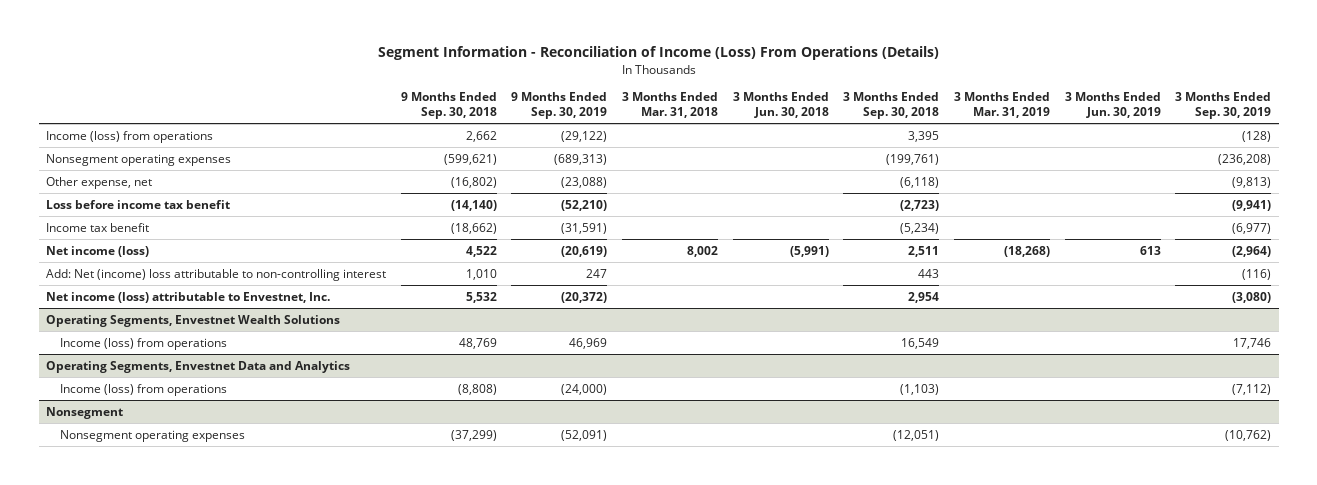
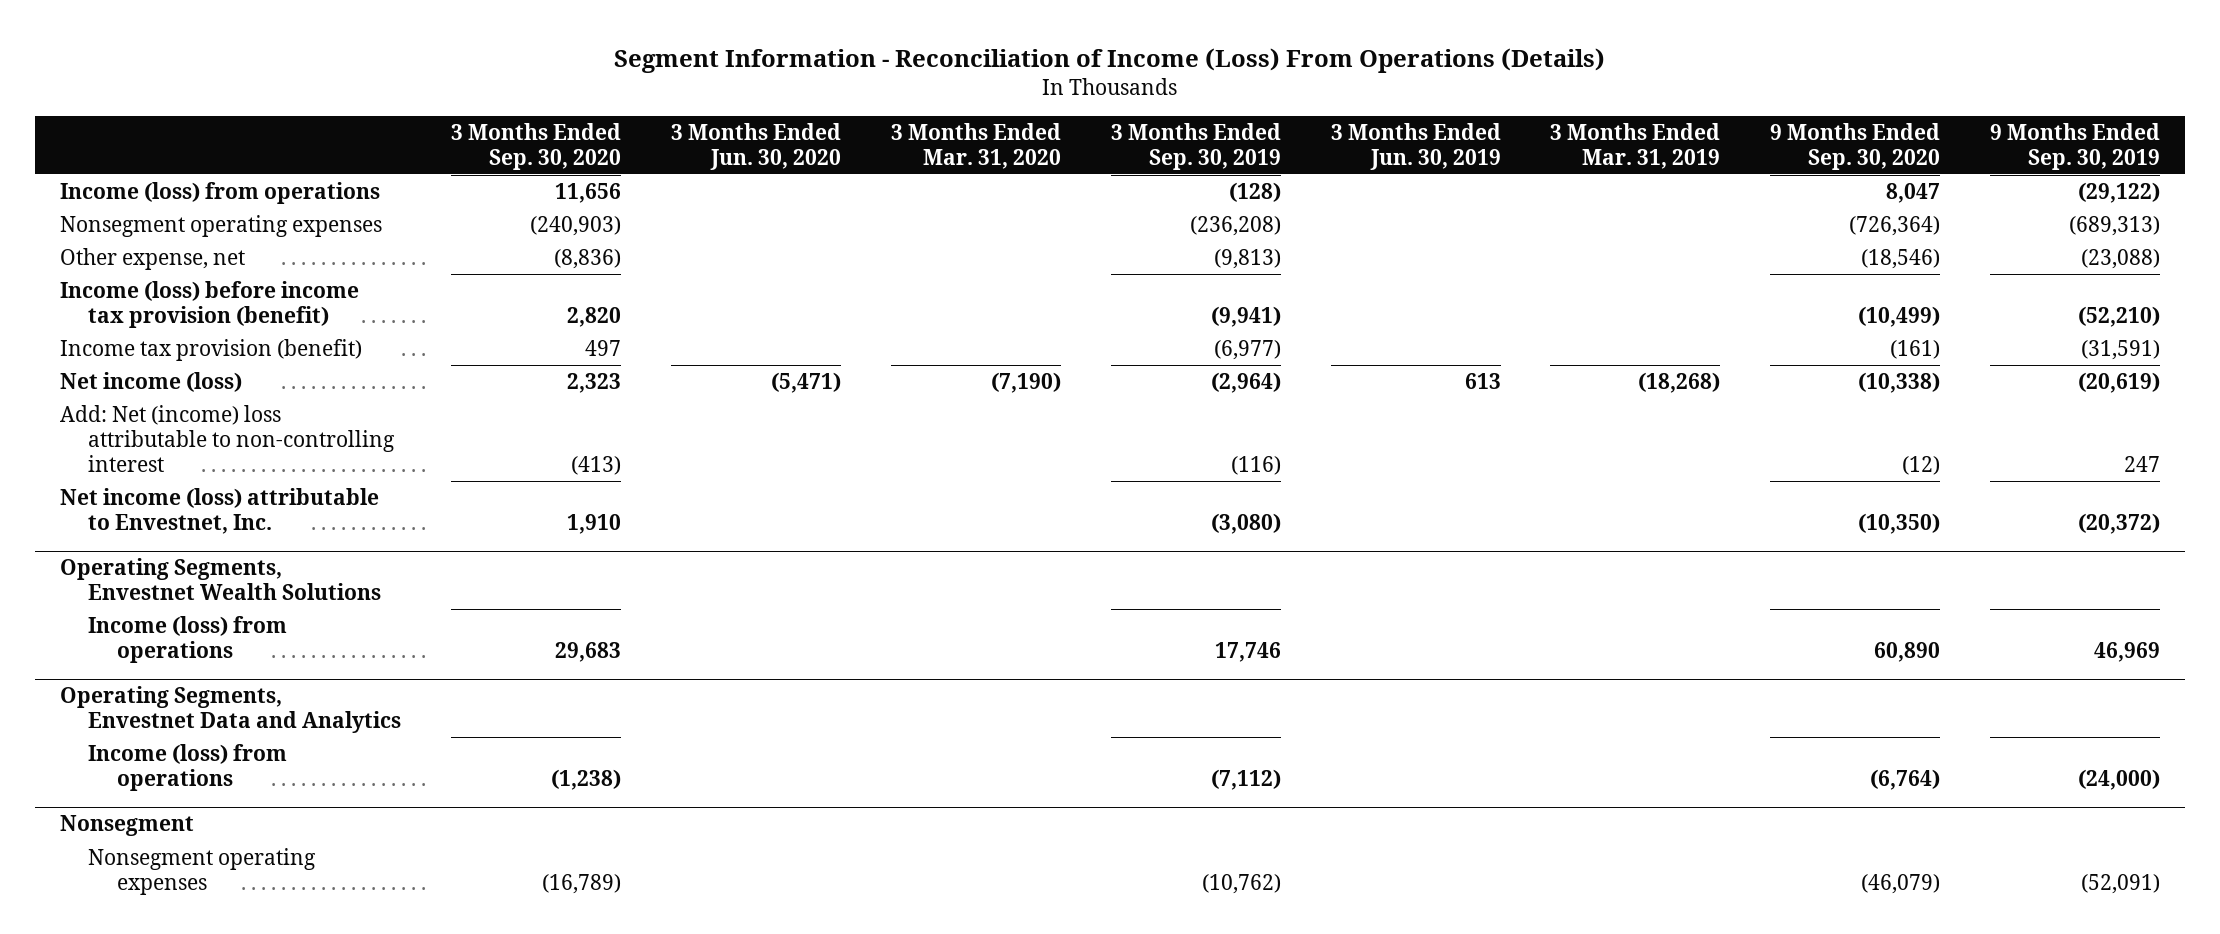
[400,92,497,120] 9 Months Ended Sep. 30, 2018 -> none
[622,92,719,119] 3 Months Ended Mar. 31, 2018 -> none
[732,92,829,119] 3 Months Ended Jun. 30, 2018 -> none
[843,92,940,120] 3 Months Ended Sep. 30, 2018 -> none
none -> [451,122,622,170] 3 Months Ended Sep. 30, 2020
none -> [671,122,842,170] 3 Months Ended Jun. 30, 2020
none -> [890,122,1061,169] 3 Months Ended Mar. 31, 2020
none -> [1770,122,1941,170] 9 Months Ended Sep. 30, 2020
[46,199,231,209] Loss before income tax benefit -> [59,281,359,328] Income (loss) before income tax provision (benefit)
[46,222,150,232] Income tax benefit -> [59,339,362,362] Income tax provision (benefit)

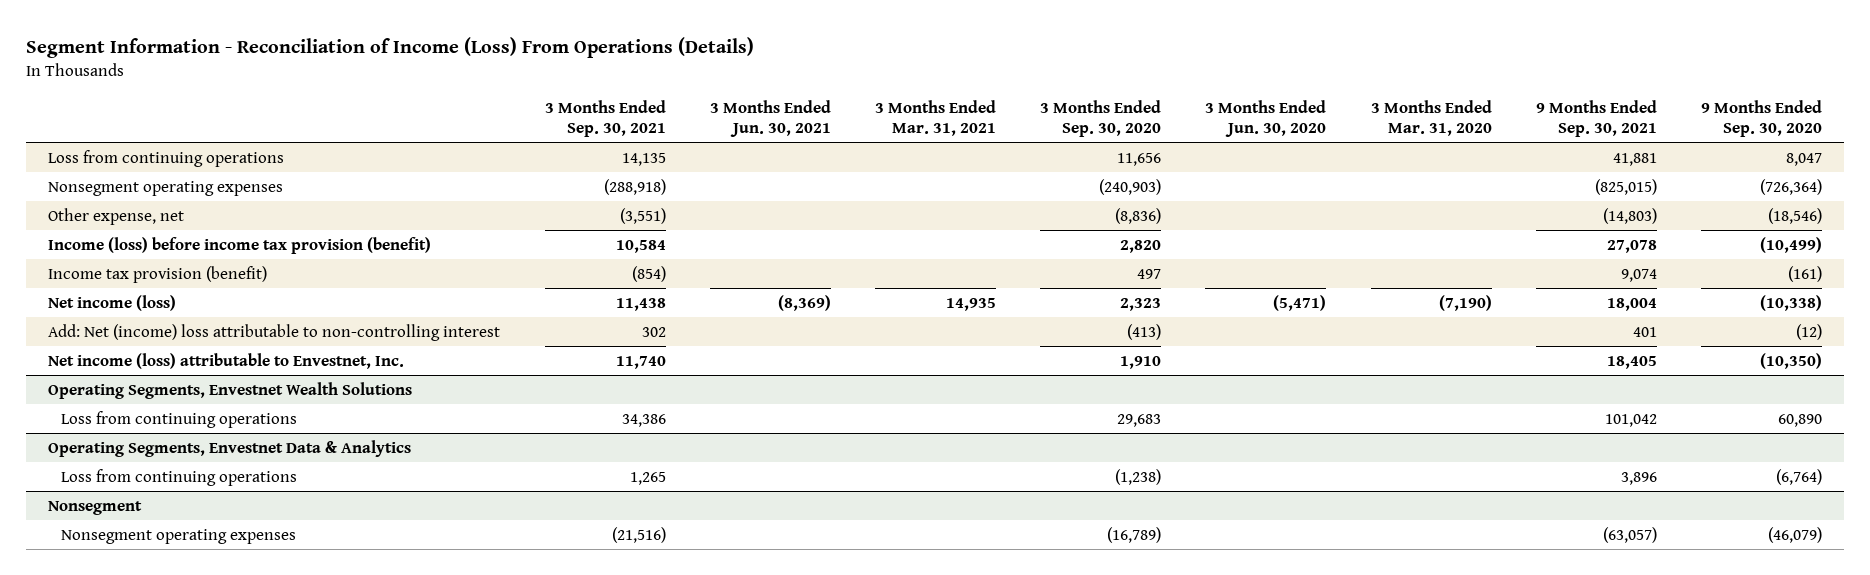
[1110,122,1281,170] 3 Months Ended Sep. 30, 2019 -> none
[1330,122,1501,170] 3 Months Ended Jun. 30, 2019 -> none
[1550,122,1721,169] 3 Months Ended Mar. 31, 2019 -> none
[1990,122,2161,170] 9 Months Ended Sep. 30, 2019 -> none
none -> [544,99,666,138] 3 Months Ended Sep. 30, 2021
none -> [709,99,831,138] 3 Months Ended Jun. 30, 2021
none -> [874,99,996,137] 3 Months Ended Mar. 31, 2021
none -> [1535,99,1657,138] 9 Months Ended Sep. 30, 2021
[59,182,380,205] Income (loss) from operations -> [48,149,285,167] Loss from continuing operations
[88,616,288,663] Income (loss) from operations -> [60,410,297,428] Loss from continuing operations
[59,686,402,734] Operating Segments, Envestnet Data and Analytics -> [48,439,412,457] Operating Segments, Envestnet Data & Analytics
[88,744,288,791] Income (loss) from operations -> [60,468,297,486] Loss from continuing operations

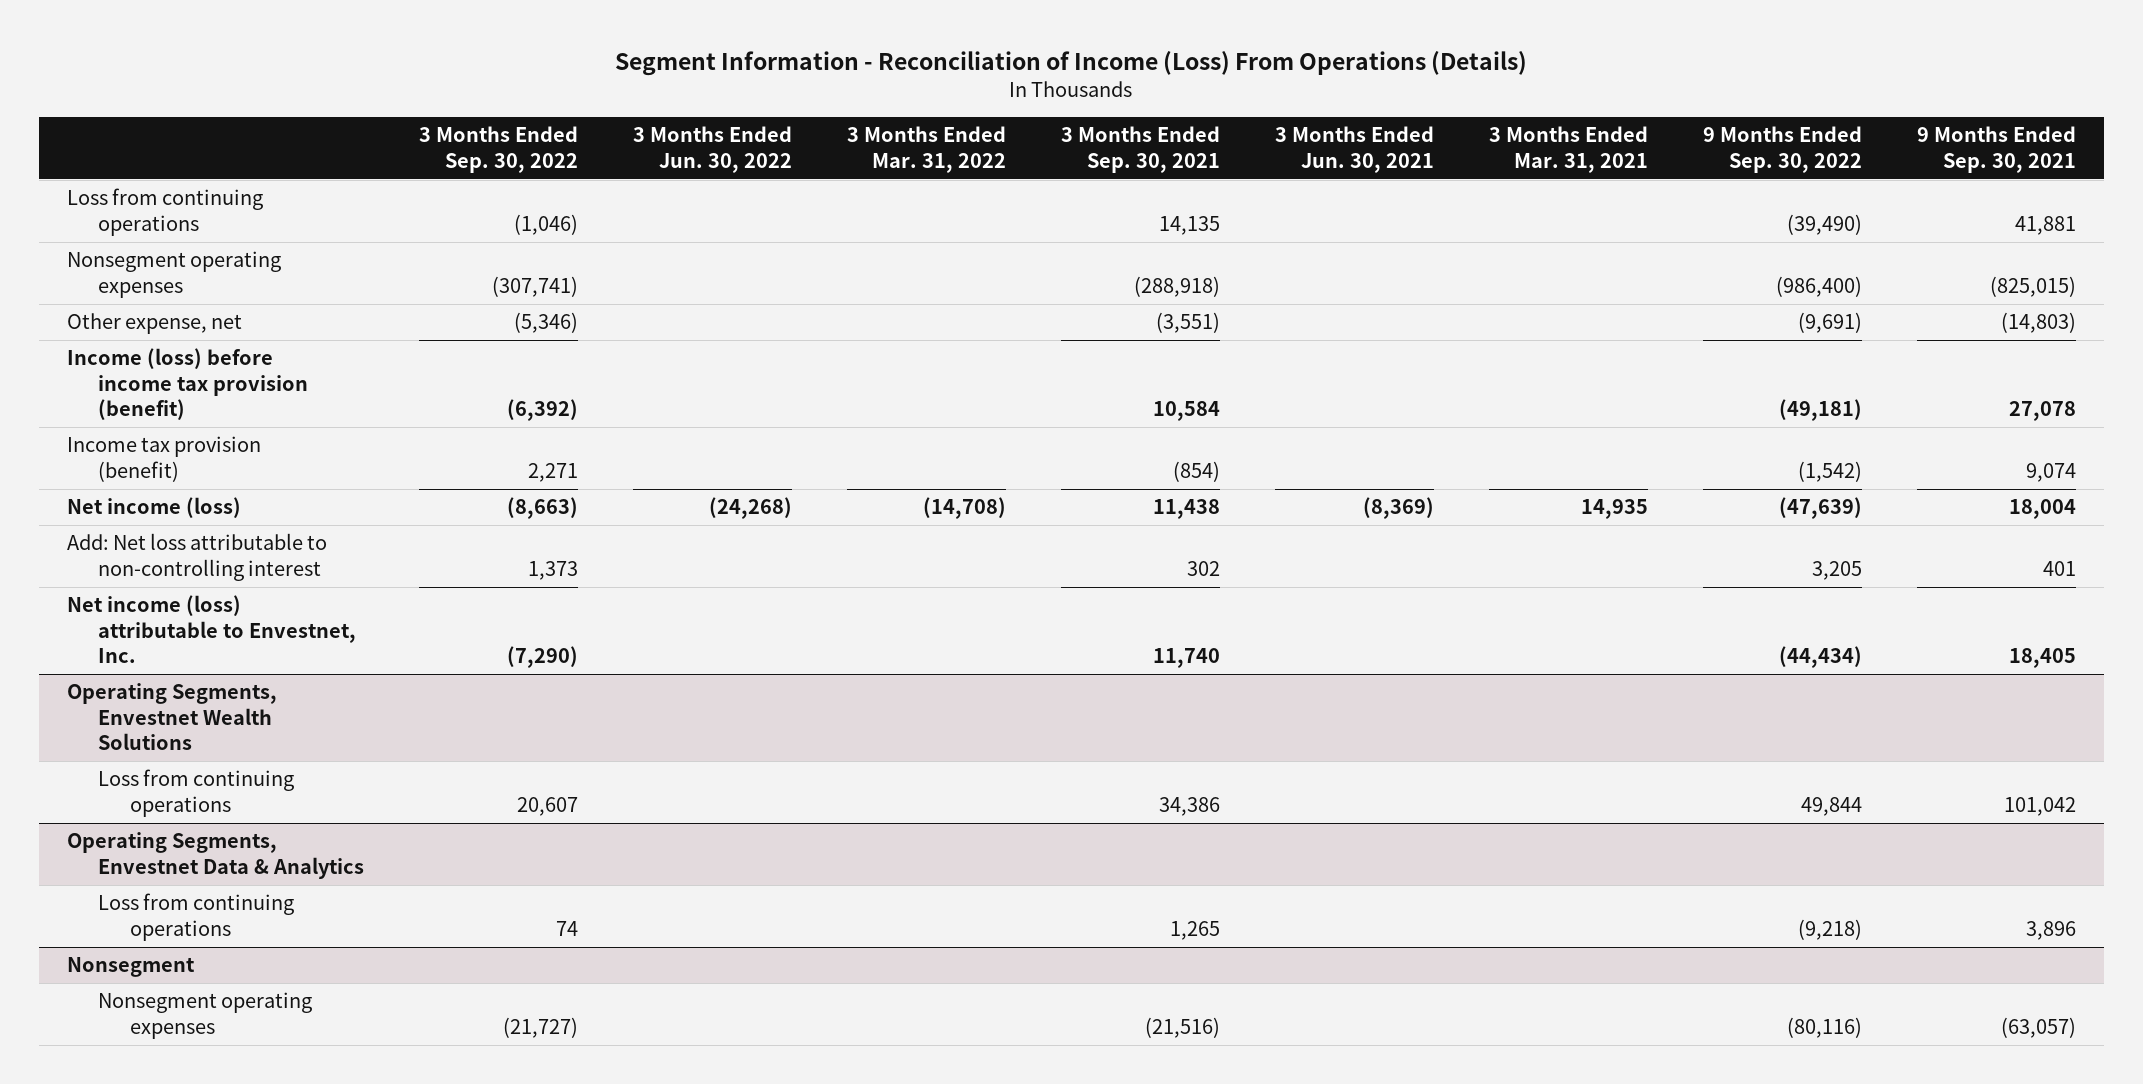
[1040,99,1162,138] 3 Months Ended Sep. 30, 2020 -> none
[1205,99,1327,138] 3 Months Ended Jun. 30, 2020 -> none
[1370,99,1492,137] 3 Months Ended Mar. 31, 2020 -> none
[1700,99,1822,138] 9 Months Ended Sep. 30, 2020 -> none
none -> [419,126,579,173] 3 Months Ended Sep. 30, 2022
none -> [633,126,793,173] 3 Months Ended Jun. 30, 2022
none -> [847,126,1007,173] 3 Months Ended Mar. 31, 2022
none -> [1703,126,1863,173] 9 Months Ended Sep. 30, 2022
[48,323,501,341] Add: Net (income) loss attributable to non-controlling interest -> [66,533,327,581] Add: Net loss attributable to non-controlling interest

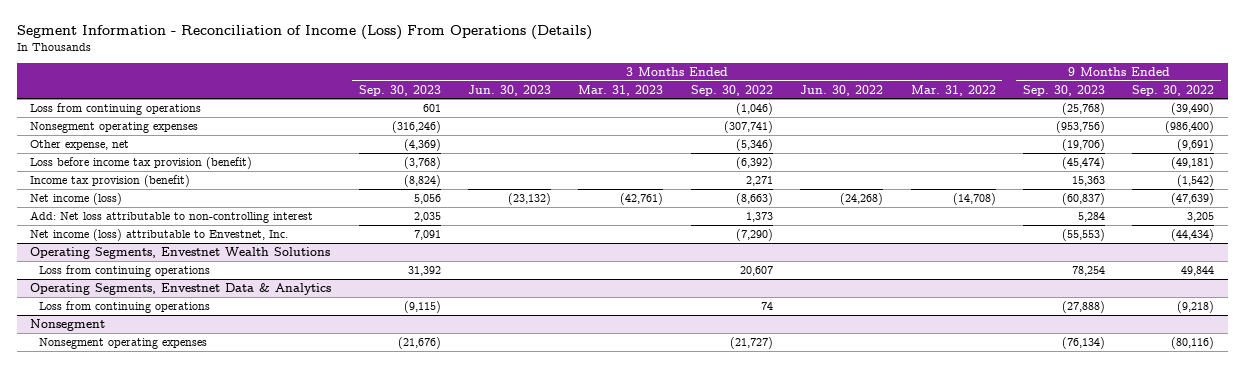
[1061,126,1221,173] 3 Months Ended Sep. 30, 2021 -> none
[1275,126,1435,173] 3 Months Ended Jun. 30, 2021 -> none
[1489,126,1649,173] 3 Months Ended Mar. 31, 2021 -> none
[1917,126,2077,173] 9 Months Ended Sep. 30, 2021 -> none
none -> [358,84,441,96] Sep. 30, 2023
none -> [468,84,552,96] Jun. 30, 2023
none -> [578,84,664,96] Mar. 31, 2023
none -> [1022,84,1105,96] Sep. 30, 2023
[66,348,309,421] Income (loss) before income tax provision (benefit) -> [30,156,253,169] Loss before income tax provision (benefit)

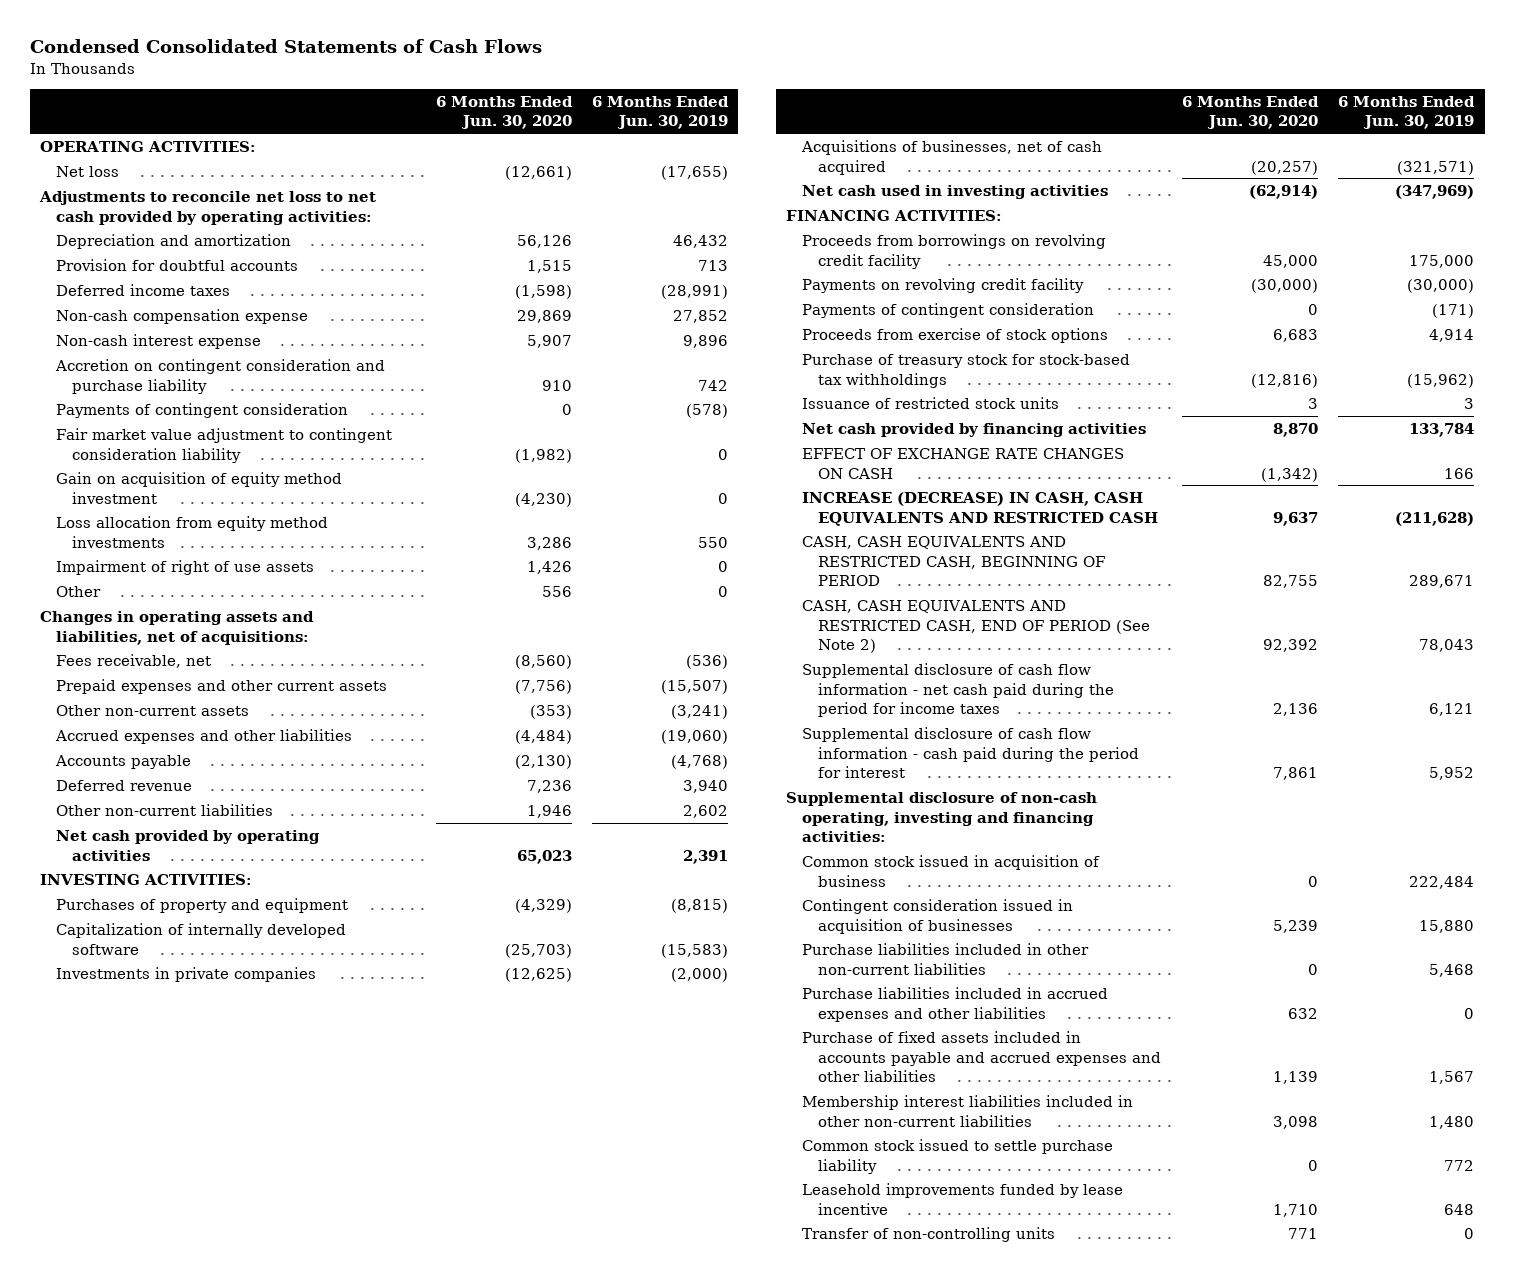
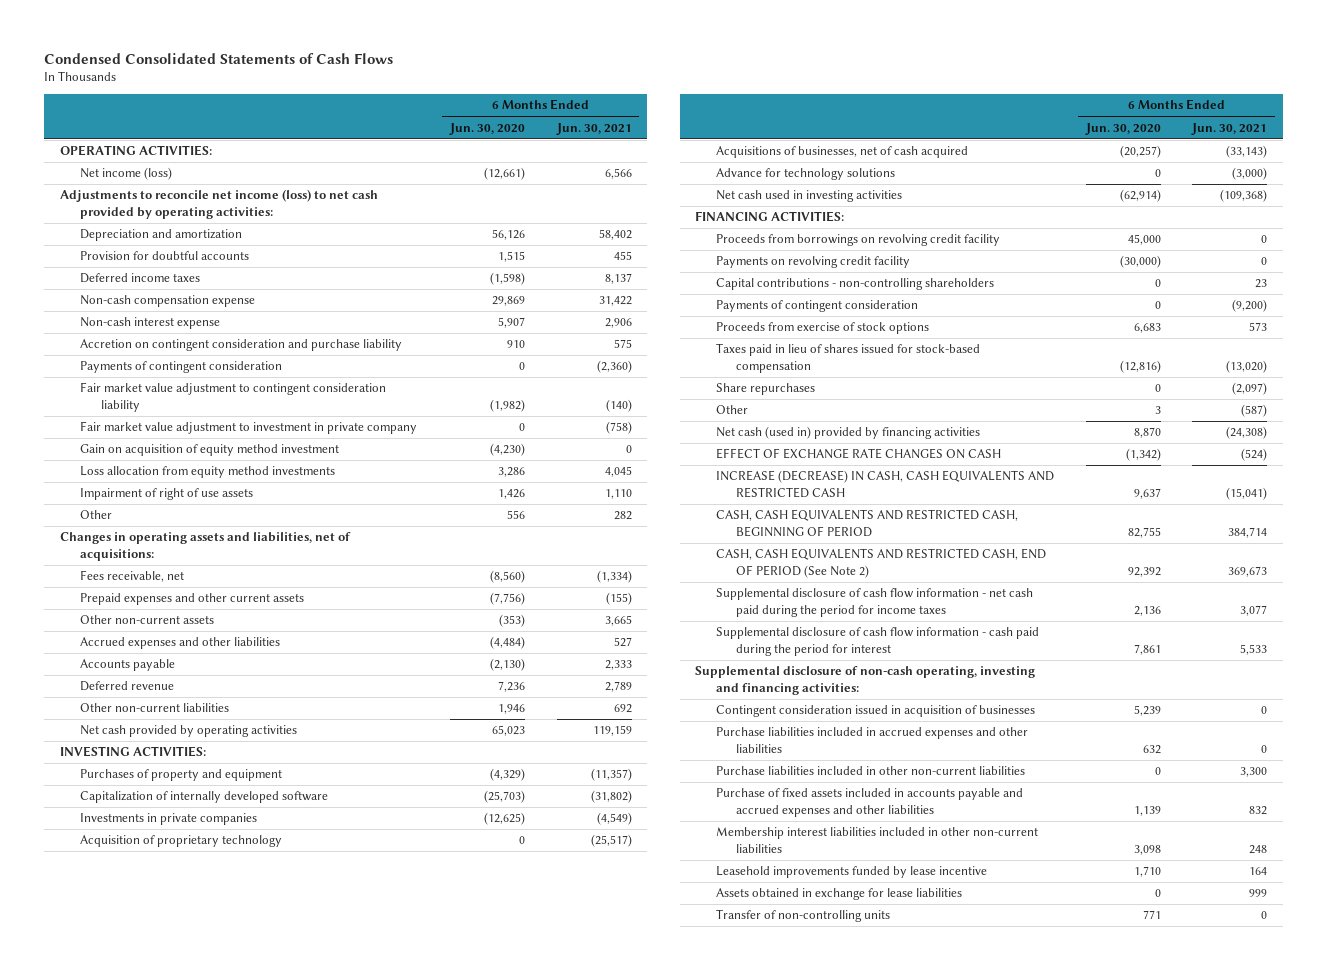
[592,95,730,130] 6 Months Ended Jun. 30, 2019 -> none
none -> [555,122,632,135] Jun. 30, 2021
[56,165,120,177] Net loss -> [80,167,173,181] Net income (loss)
[39,190,377,225] Adjustments to reconcile net loss to net cash provided by operating activities: -> [59,189,378,219] Adjustments to reconcile net income (loss) to net cash provided by operating activities:
none -> [80,421,418,435] Fair market value adjustment to investment in private company
none -> [80,835,283,848] Acquisition of proprietary technology
none -> [715,168,895,181] Advance for technology solutions
none -> [715,278,994,291] Capital contributions - non-controlling shareholders
[802,396,1060,409] Issuance of restricted stock units -> none
[802,353,1131,388] Purchase of treasury stock for stock-based tax withholdings -> [715,343,980,373] Taxes paid in lieu of shares issued for stock-based compensation
none -> [715,383,815,396] Share repurchases
none -> [715,405,748,415] Other
[802,422,1147,437] Net cash provided by financing activities -> [715,426,980,440] Net cash (used in) provided by financing activities
[802,854,1101,887] Common stock issued in acquisition of business -> none
[802,942,1090,975] Purchase liabilities included in other non-current liabilities -> [715,766,1025,776] Purchase liabilities included in other non-current liabilities
[802,1138,1114,1174] Common stock issued to settle purchase liability -> none
none -> [715,888,962,901] Assets obtained in exchange for lease liabilities

